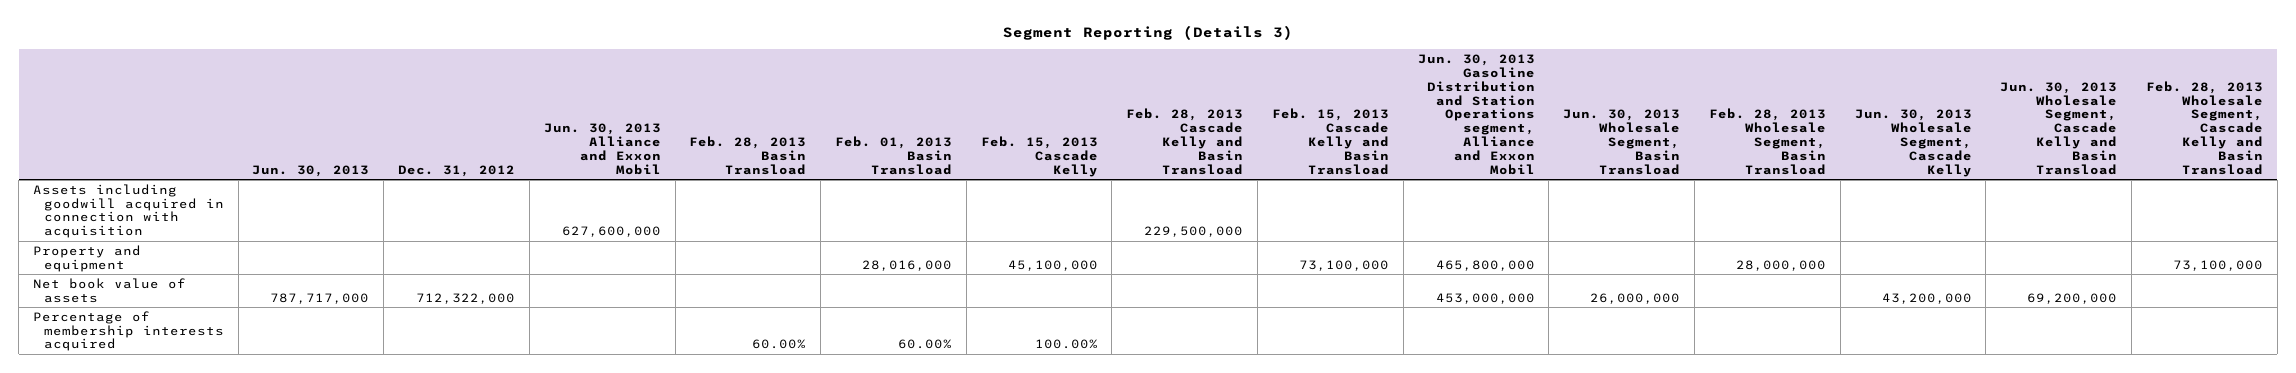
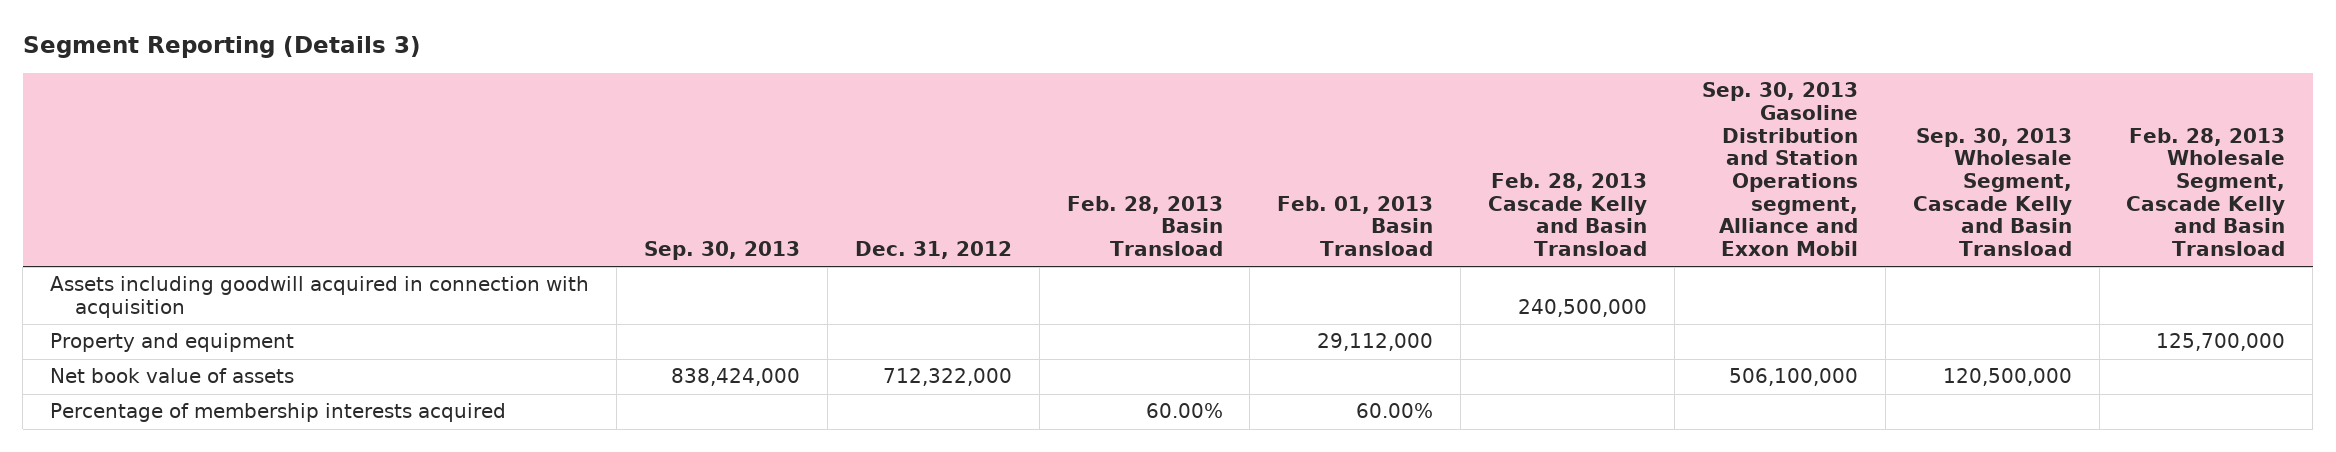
[252,164,370,177] Jun. 30, 2013 -> none
[543,123,661,175] Jun. 30, 2013 Alliance and Exxon Mobil -> none
[980,136,1098,177] Feb. 15, 2013 Cascade Kelly -> none
[1271,108,1389,175] Feb. 15, 2013 Cascade Kelly and Basin Transload -> none
[1417,54,1535,175] Jun. 30, 2013 Gasoline Distribution and Station Operations segment, Alliance and Exxon Mobil -> none
[1563,109,1681,175] Jun. 30, 2013 Wholesale Segment, Basin Transload -> none
[1708,108,1826,175] Feb. 28, 2013 Wholesale Segment, Basin Transload -> none
[1854,109,1972,177] Jun. 30, 2013 Wholesale Segment, Cascade Kelly -> none
[2000,81,2118,175] Jun. 30, 2013 Wholesale Segment, Cascade Kelly and Basin Transload -> none
none -> [644,241,801,261] Sep. 30, 2013
none -> [1701,82,1858,257] Sep. 30, 2013 Gasoline Distribution and Station Operations segment, Alliance and Exxon Mobil
none -> [1912,127,2072,257] Sep. 30, 2013 Wholesale Segment, Cascade Kelly and Basin Transload
[1144,226,1244,238] 229,500,000 -> [1518,299,1648,318] 240,500,000
[862,259,953,271] 28,016,000 -> [1317,333,1434,352] 29,112,000
[2172,259,2263,271] 73,100,000 -> [2156,333,2286,352] 125,700,000

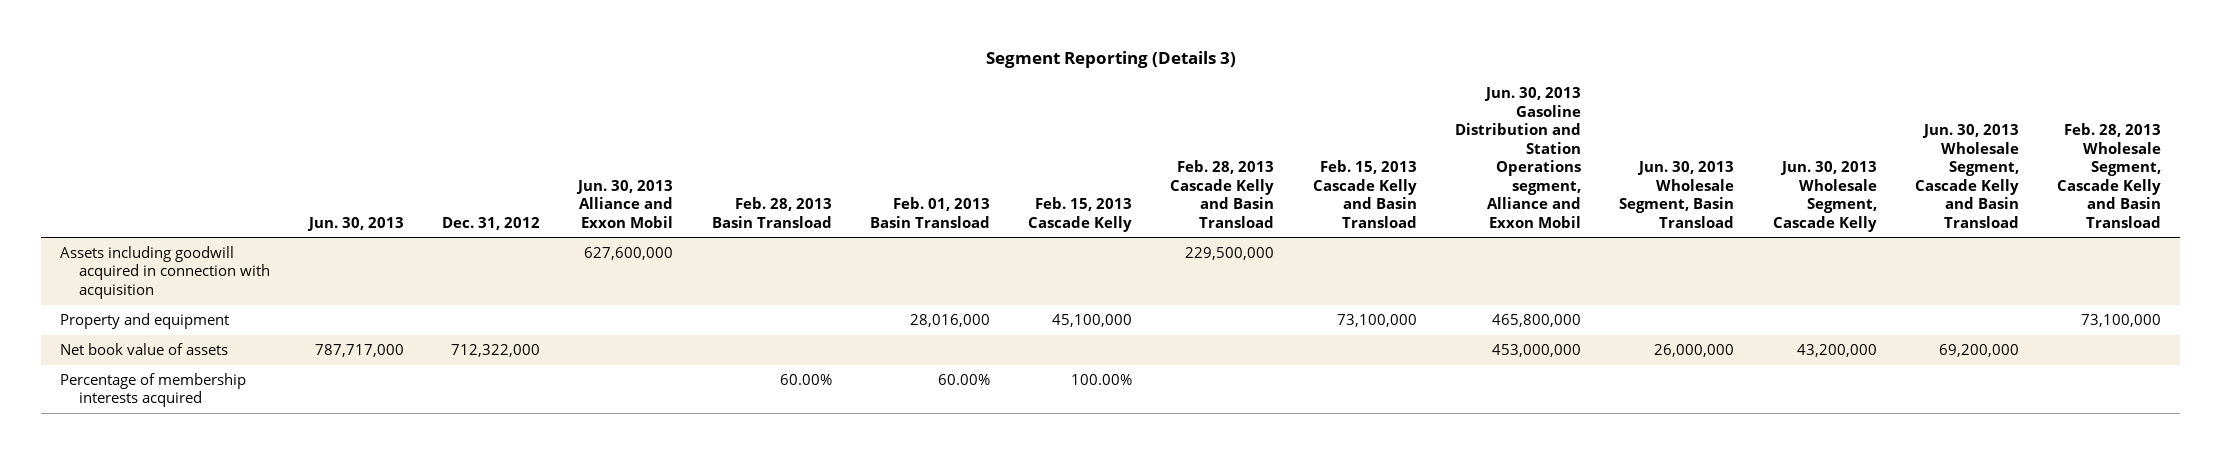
[644,241,801,261] Sep. 30, 2013 -> none
[1701,82,1858,257] Sep. 30, 2013 Gasoline Distribution and Station Operations segment, Alliance and Exxon Mobil -> none
[1912,127,2072,257] Sep. 30, 2013 Wholesale Segment, Cascade Kelly and Basin Transload -> none
none -> [306,216,404,231] Jun. 30, 2013
none -> [576,179,674,228] Jun. 30, 2013 Alliance and Exxon Mobil
none -> [1028,197,1133,232] Feb. 15, 2013 Cascade Kelly
none -> [1312,160,1417,228] Feb. 15, 2013 Cascade Kelly and Basin Transload
none -> [1455,87,1582,228] Jun. 30, 2013 Gasoline Distribution and Station Operations segment, Alliance and Exxon Mobil
none -> [1619,161,1735,228] Jun. 30, 2013 Wholesale Segment, Basin Transload
none -> [1772,161,1877,232] Jun. 30, 2013 Wholesale Segment, Cascade Kelly
none -> [1914,124,2019,228] Jun. 30, 2013 Wholesale Segment, Cascade Kelly and Basin Transload
[1518,299,1648,318] 240,500,000 -> [1185,246,1275,260] 229,500,000
[1317,333,1434,352] 29,112,000 -> [909,313,990,327] 28,016,000
[2156,333,2286,352] 125,700,000 -> [2081,313,2162,327] 73,100,000

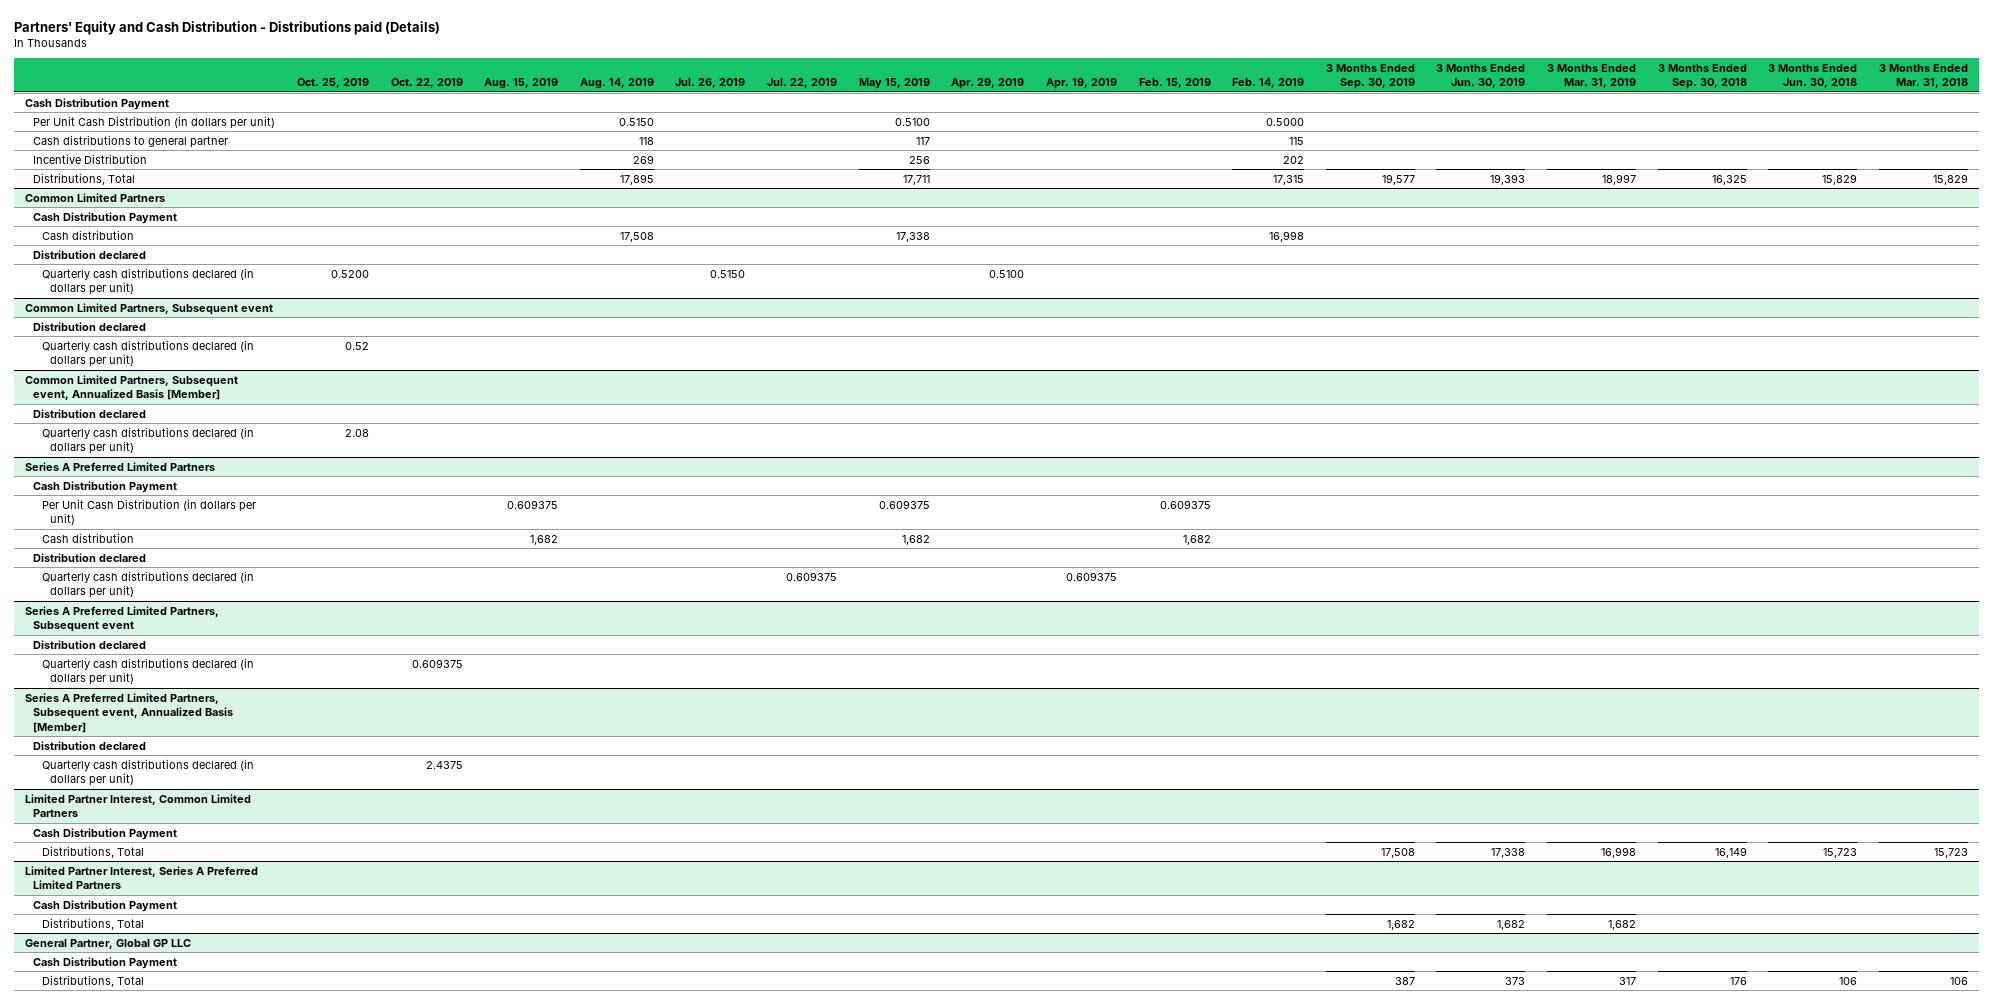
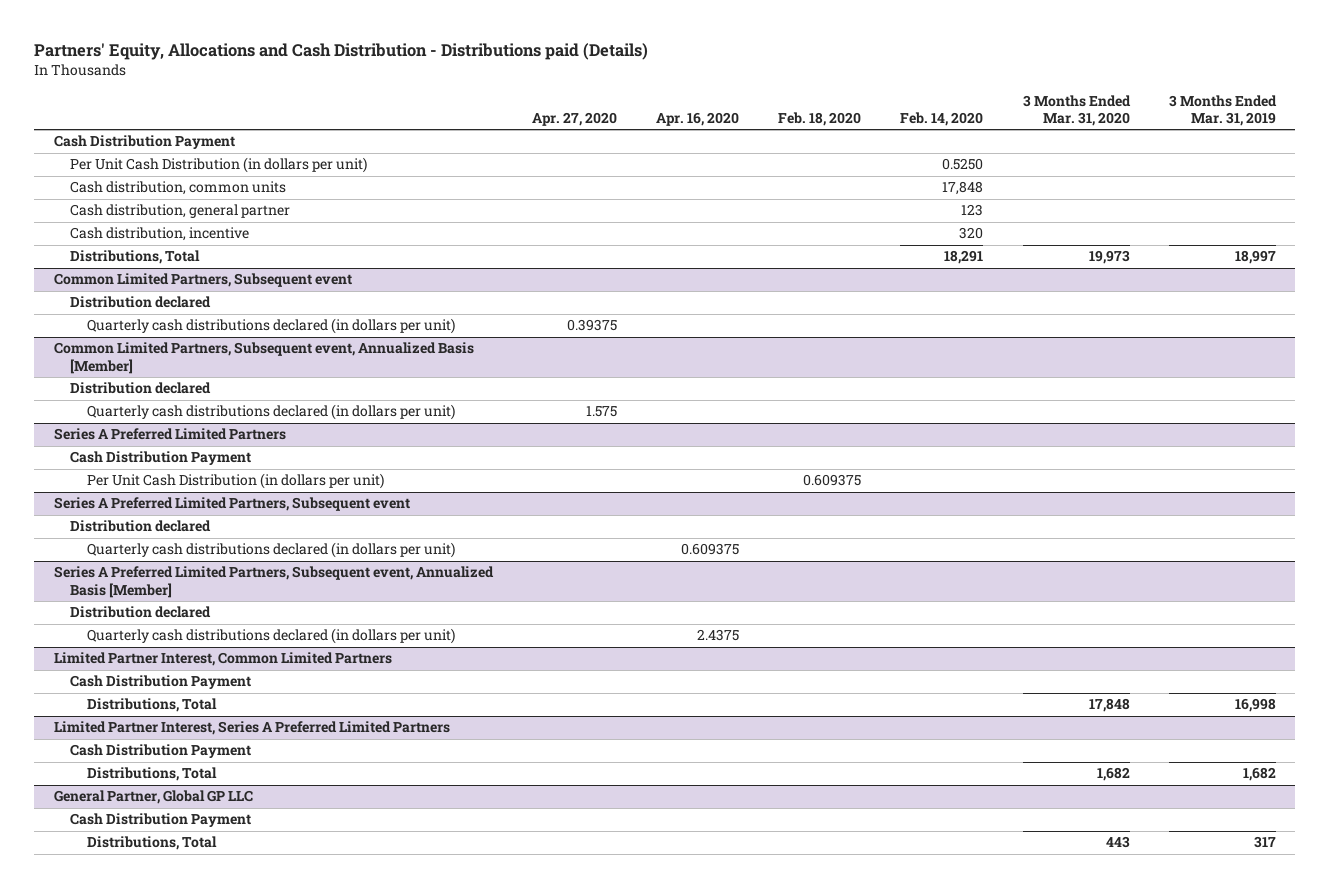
[14,20,441,35] Partners' Equity and Cash Distribution - Distributions paid (Details) -> [34,43,649,61] Partners' Equity, Allocations and Cash Distribution - Distributions paid (Details)
[297,78,370,89] Oct. 25, 2019 -> none
[390,78,463,89] Oct. 22, 2019 -> none
[484,78,559,90] Aug. 15, 2019 -> none
[579,78,654,90] Aug. 14, 2019 -> none
[675,78,746,89] Jul. 26, 2019 -> none
[767,78,838,89] Jul. 22, 2019 -> none
[858,78,930,90] May 15, 2019 -> none
[951,78,1025,90] Apr. 29, 2019 -> none
[1045,78,1117,90] Apr. 19, 2019 -> none
[1138,78,1211,89] Feb. 15, 2019 -> none
[1232,78,1305,89] Feb. 14, 2019 -> none
[1325,63,1415,90] 3 Months Ended Sep. 30, 2019 -> none
[1436,63,1526,89] 3 Months Ended Jun. 30, 2019 -> none
[1657,63,1747,90] 3 Months Ended Sep. 30, 2018 -> none
[1768,63,1858,89] 3 Months Ended Jun. 30, 2018 -> none
[1878,63,1968,89] 3 Months Ended Mar. 31, 2018 -> none
none -> [531,112,617,127] Apr. 27, 2020
none -> [656,112,740,127] Apr. 16, 2020
none -> [778,112,862,127] Feb. 18, 2020
none -> [900,112,984,127] Feb. 14, 2020
none -> [1022,94,1131,127] 3 Months Ended Mar. 31, 2020
none -> [70,181,287,196] Cash distribution, common units
[33,134,229,148] Cash distributions to general partner -> [70,204,291,219] Cash distribution, general partner
[33,153,148,164] Incentive Distribution -> [70,227,250,242] Cash distribution, incentive
[25,192,166,202] Common Limited Partners -> none
[33,211,178,224] Cash Distribution Payment -> none
[41,229,134,240] Cash distribution -> none
[33,249,147,259] Distribution declared -> none
[41,267,254,296] Quarterly cash distributions declared (in dollars per unit) -> none
[41,532,134,543] Cash distribution -> none
[33,552,147,562] Distribution declared -> none
[41,570,254,599] Quarterly cash distributions declared (in dollars per unit) -> none

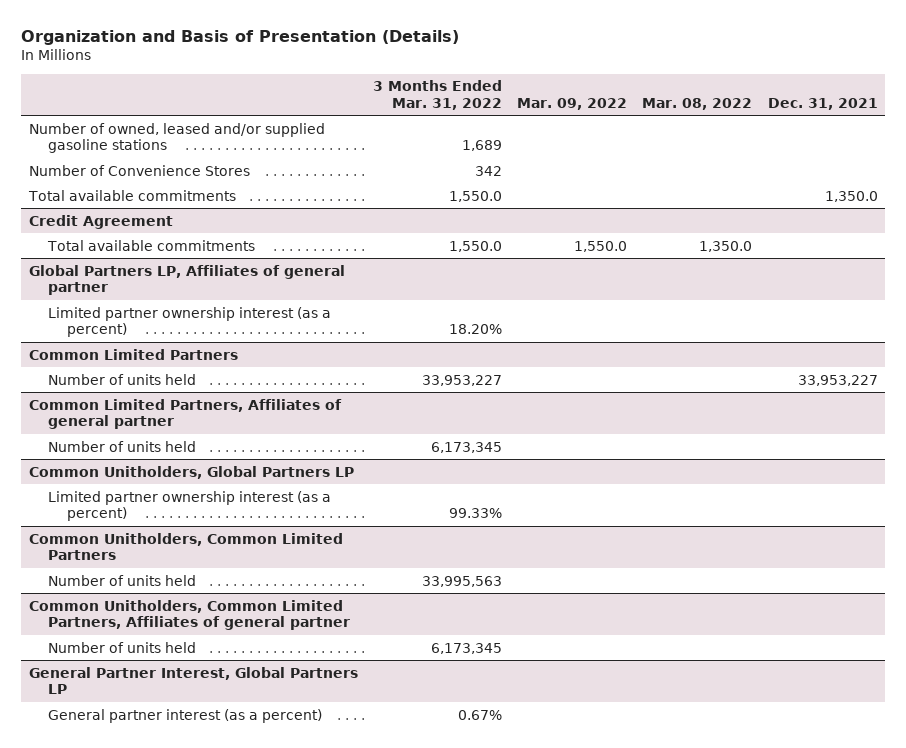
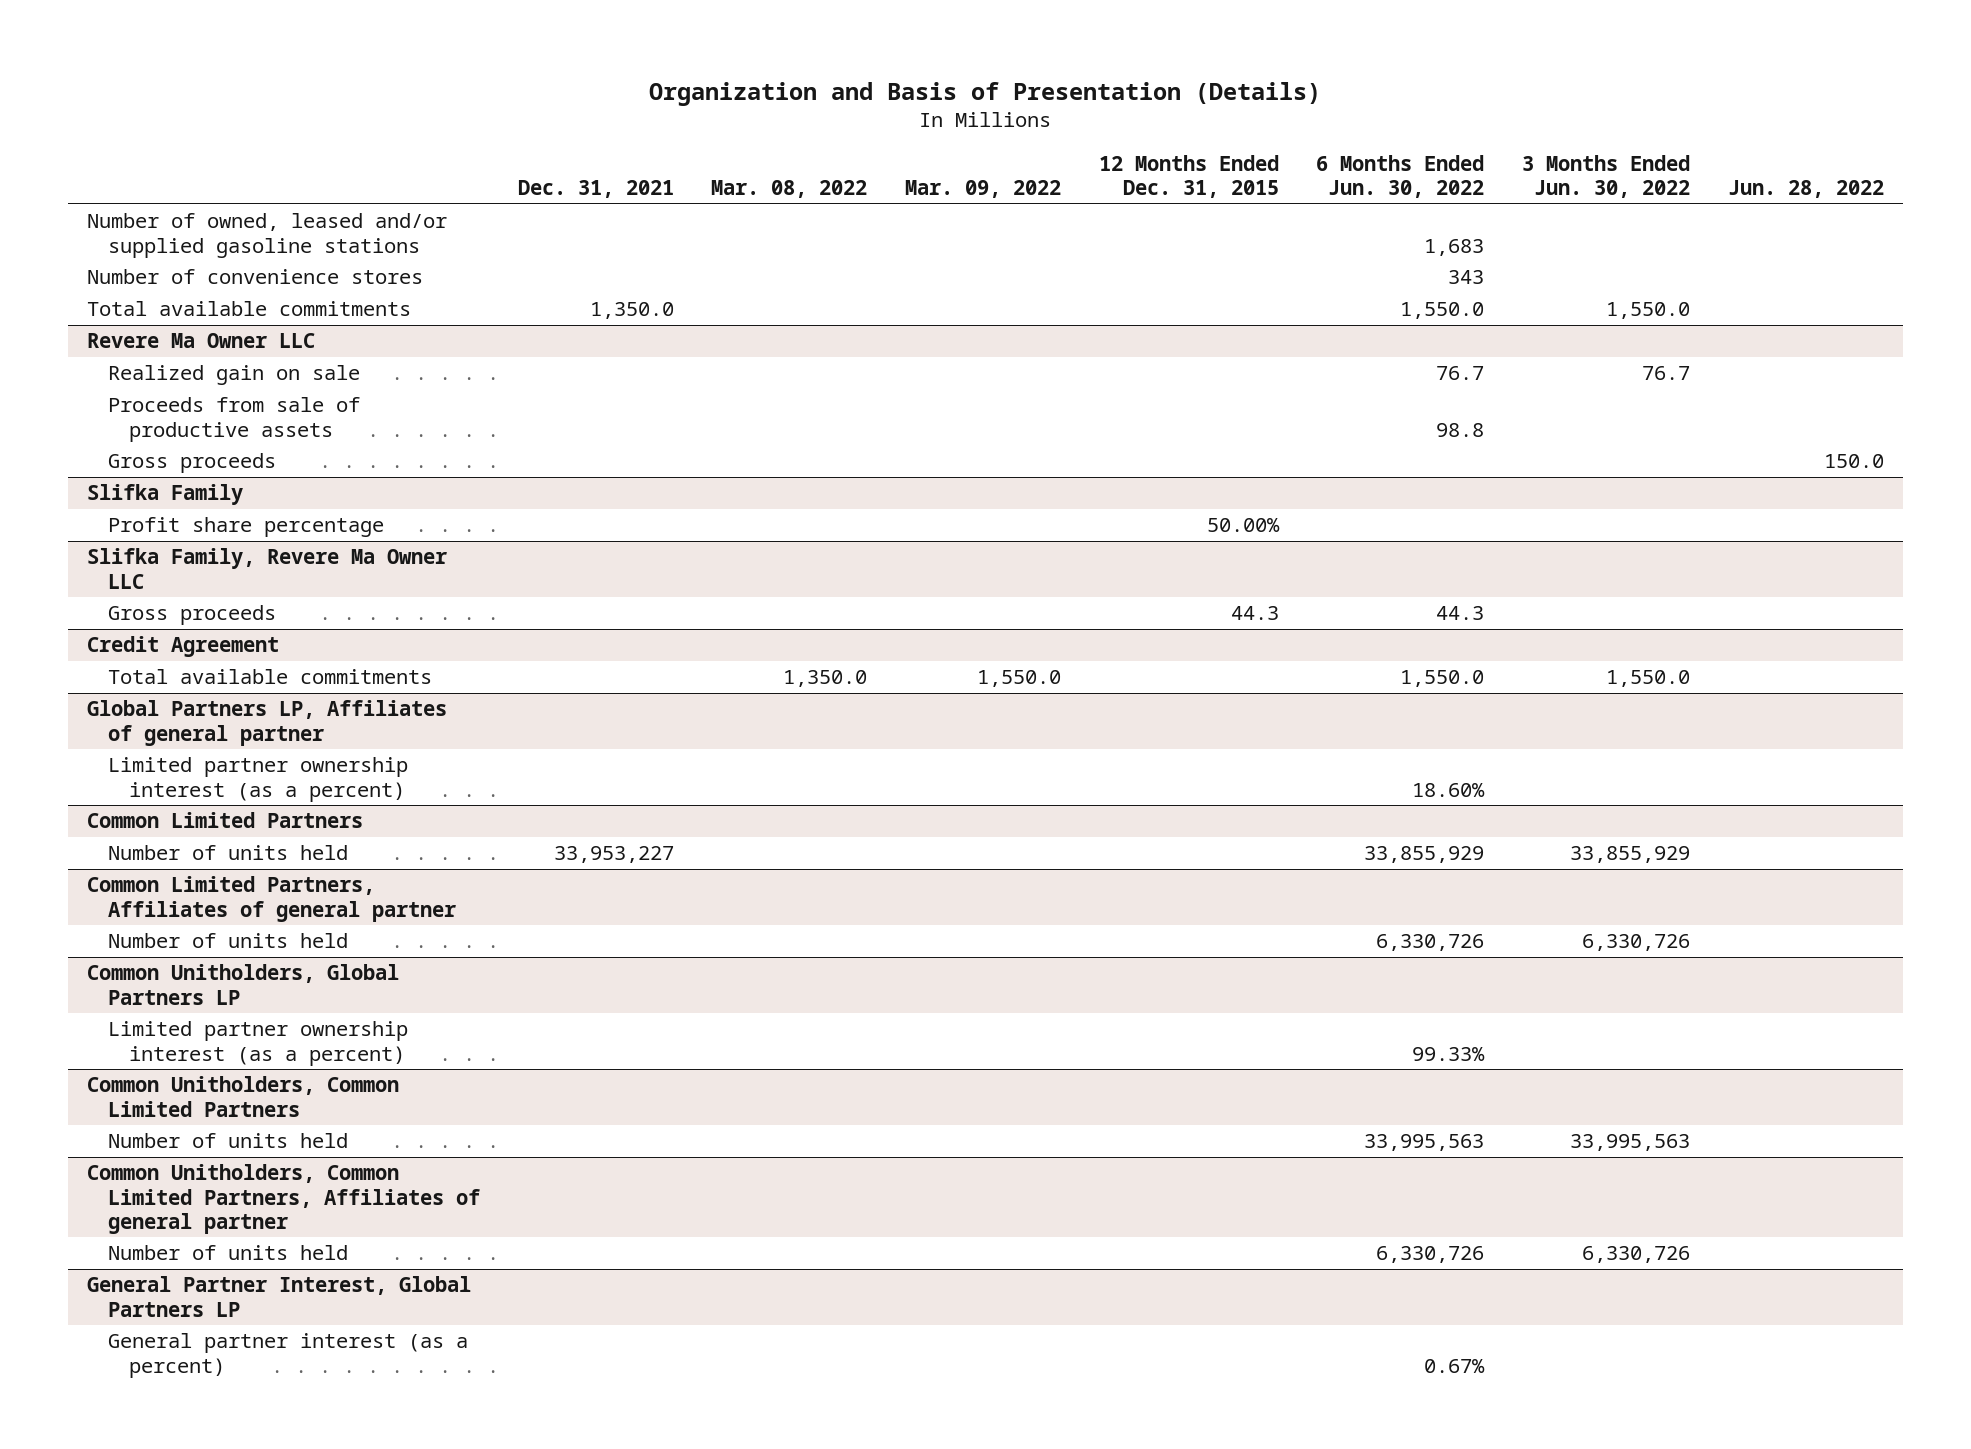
[372,80,502,110] 3 Months Ended Mar. 31, 2022 -> none
none -> [1098,155,1279,199] 12 Months Ended Dec. 31, 2015
none -> [1316,155,1485,199] 6 Months Ended Jun. 30, 2022
none -> [1522,155,1691,199] 3 Months Ended Jun. 30, 2022
none -> [1727,180,1884,199] Jun. 28, 2022
[28,164,250,176] Number of Convenience Stores -> [86,269,423,285] Number of convenience stores
none -> [86,333,315,349] Revere Ma Owner LLC
none -> [107,365,360,386] Realized gain on sale
none -> [107,397,360,442] Proceeds from sale of productive assets
none -> [107,453,276,474] Gross proceeds
none -> [86,484,243,506] Slifka Family
none -> [107,517,384,538] Profit share percentage
none -> [86,548,447,589] Slifka Family, Revere Ma Owner LLC
none -> [107,605,276,626] Gross proceeds

